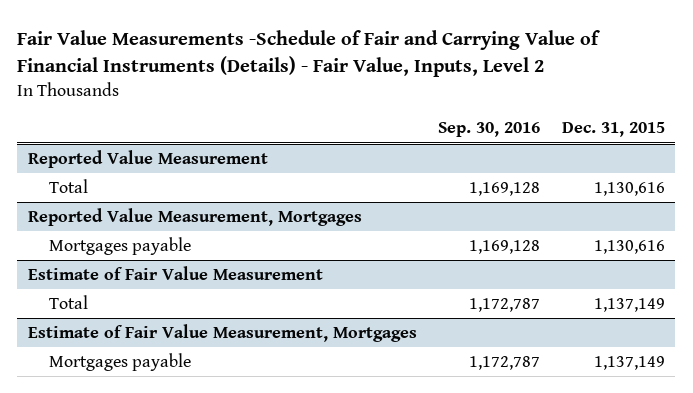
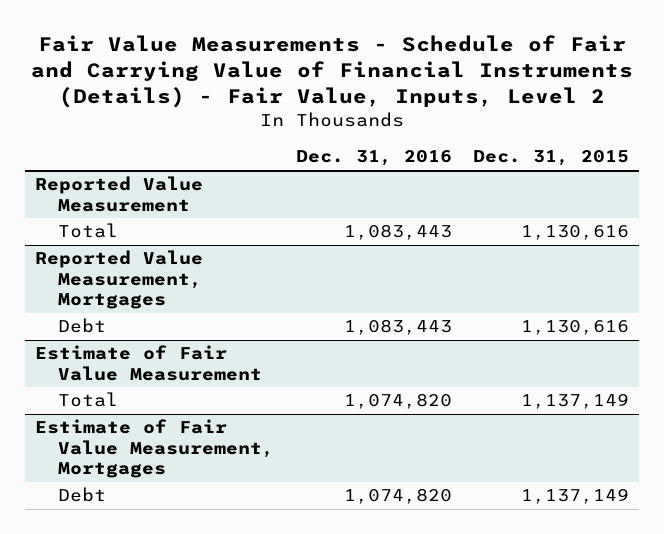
[17,29,601,77] Fair Value Measurements -Schedule of Fair and Carrying Value of Financial Instruments (Details) - Fair Value, Inputs, Level 2 -> [30,34,633,109] Fair Value Measurements - Schedule of Fair and Carrying Value of Financial Instruments (Details) - Fair Value, Inputs, Level 2
[438,122,541,138] Sep. 30, 2016 -> none
none -> [295,150,452,167] Dec. 31, 2016
[49,237,192,256] Mortgages payable -> [58,318,107,334] Debt
[49,353,192,372] Mortgages payable -> [58,487,107,503] Debt

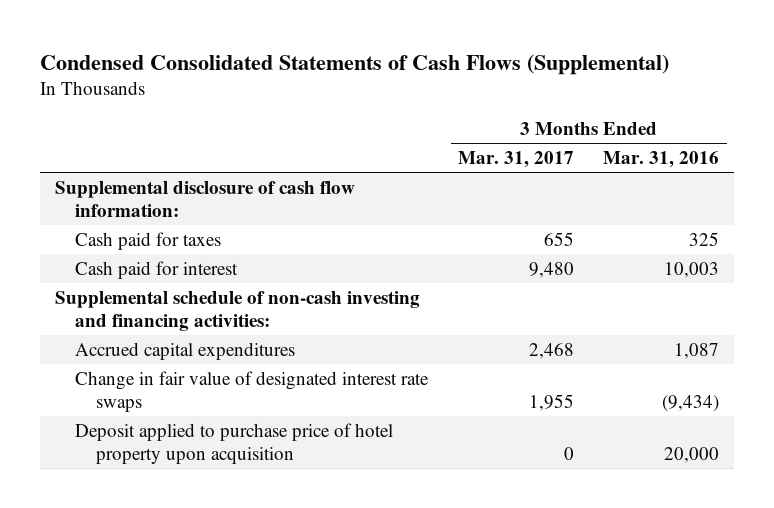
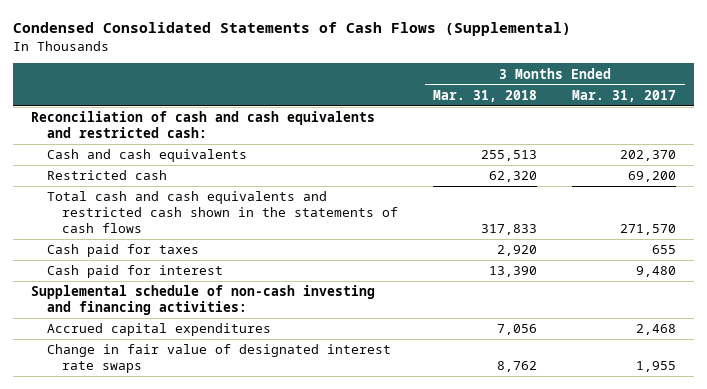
[603,150,720,168] Mar. 31, 2016 -> none
none -> [433,89,538,102] Mar. 31, 2018
[54,180,355,217] Supplemental disclosure of cash flow information: -> none
none -> [31,111,376,139] Reconciliation of cash and cash equivalents and restricted cash:
none -> [46,149,247,163] Cash and cash equivalents
none -> [46,170,167,181] Restricted cash
none -> [46,191,399,233] Total cash and cash equivalents and restricted cash shown in the statements of cash flows
[75,422,394,464] Deposit applied to purchase price of hotel property upon acquisition -> none

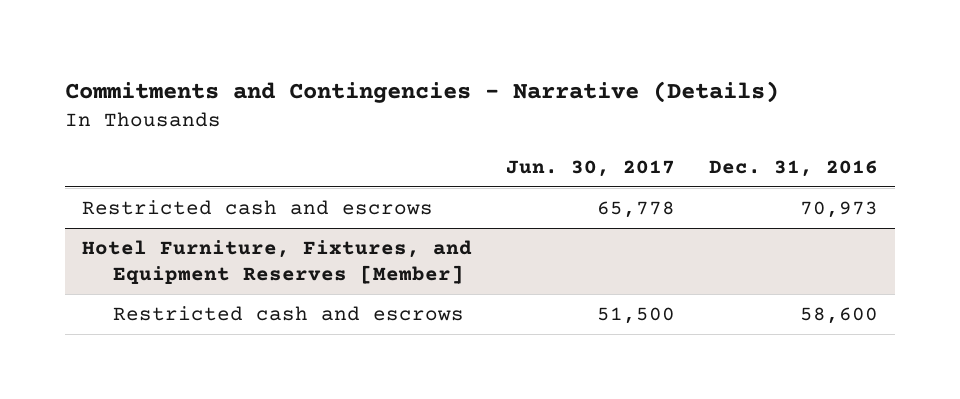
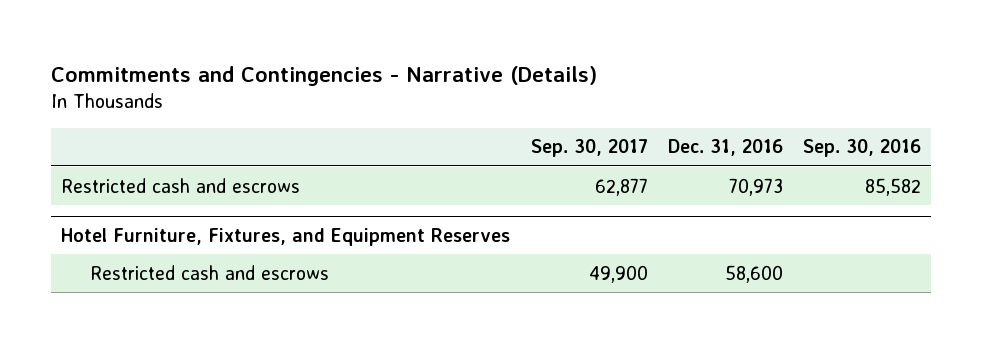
[505,159,675,177] Jun. 30, 2017 -> none
none -> [530,139,648,158] Sep. 30, 2017
none -> [803,139,922,158] Sep. 30, 2016
[81,240,472,285] Hotel Furniture, Fixtures, and Equipment Reserves [Member] -> [61,228,511,247] Hotel Furniture, Fixtures, and Equipment Reserves

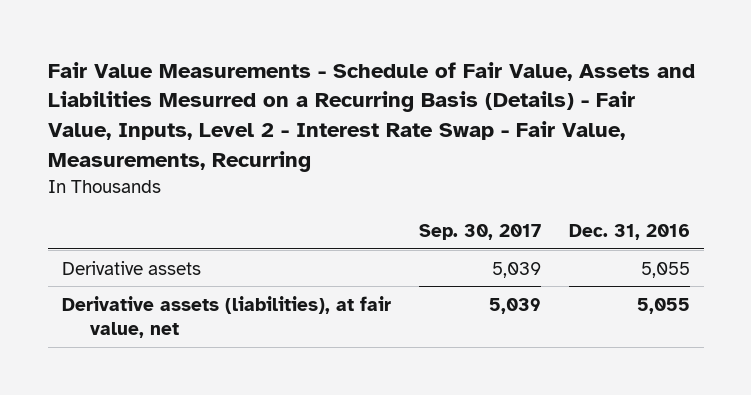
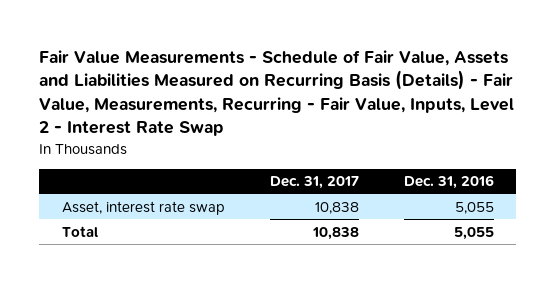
[47,61,695,173] Fair Value Measurements - Schedule of Fair Value, Assets and Liabilities Mesurred on a Recurring Basis (Details) - Fair Value, Inputs, Level 2 - Interest Rate Swap - Fair Value, Measurements, Recurring -> [39,49,515,137] Fair Value Measurements - Schedule of Fair Value, Assets and Liabilities Measured on Recurring Basis (Details) - Fair Value, Measurements, Recurring - Fair Value, Inputs, Level 2 - Interest Rate Swap
[418,224,541,241] Sep. 30, 2017 -> none
none -> [269,176,359,190] Dec. 31, 2017
[61,260,201,275] Derivative assets -> [61,200,225,215] Asset, interest rate swap
[61,295,391,339] Derivative assets (liabilities), at fair value, net -> [61,225,98,237] Total

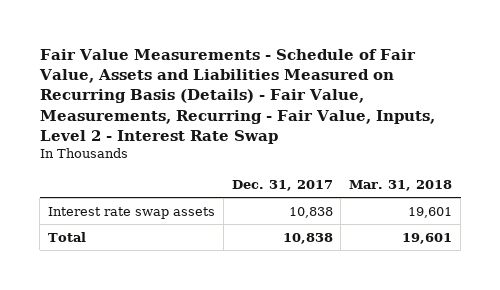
[403,175,494,190] Dec. 31, 2016 -> none
none -> [349,179,453,191] Mar. 31, 2018
[61,200,225,215] Asset, interest rate swap -> [48,206,216,219] Interest rate swap assets

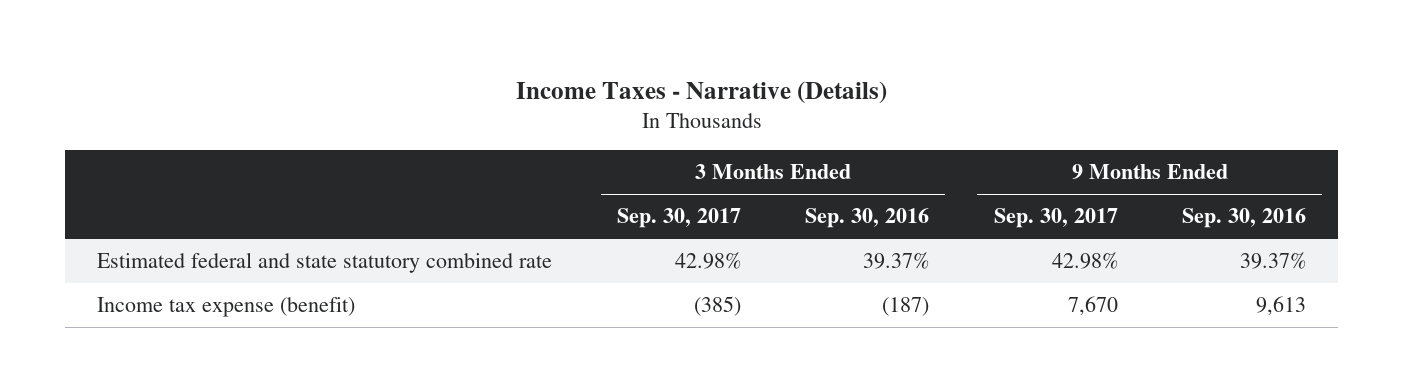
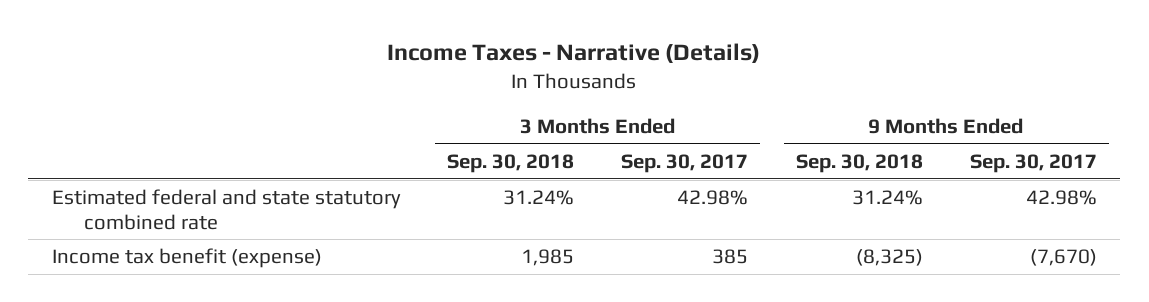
[805,208,930,229] Sep. 30, 2016 -> none
[1182,208,1307,229] Sep. 30, 2016 -> none
none -> [447,154,575,174] Sep. 30, 2018
none -> [795,154,923,174] Sep. 30, 2018
[97,297,356,318] Income tax expense (benefit) -> [52,248,323,269] Income tax benefit (expense)
[693,296,741,317] (385) -> [712,249,749,265] 385
[1067,296,1118,316] 7,670 -> [1029,249,1097,267] (7,670)

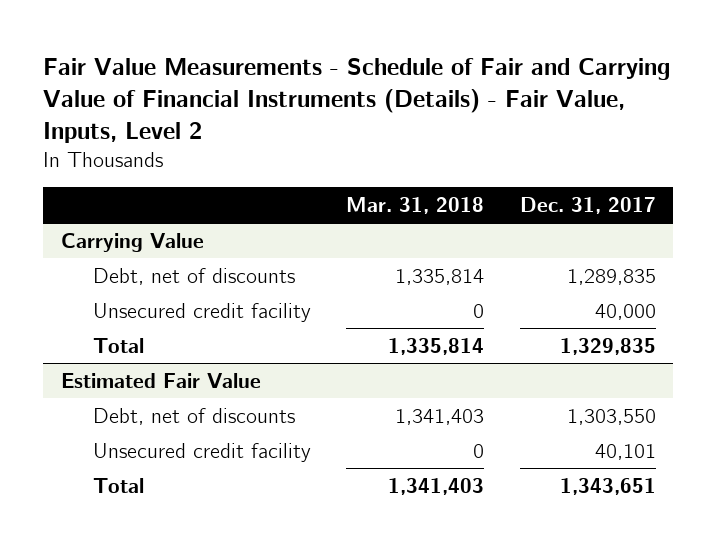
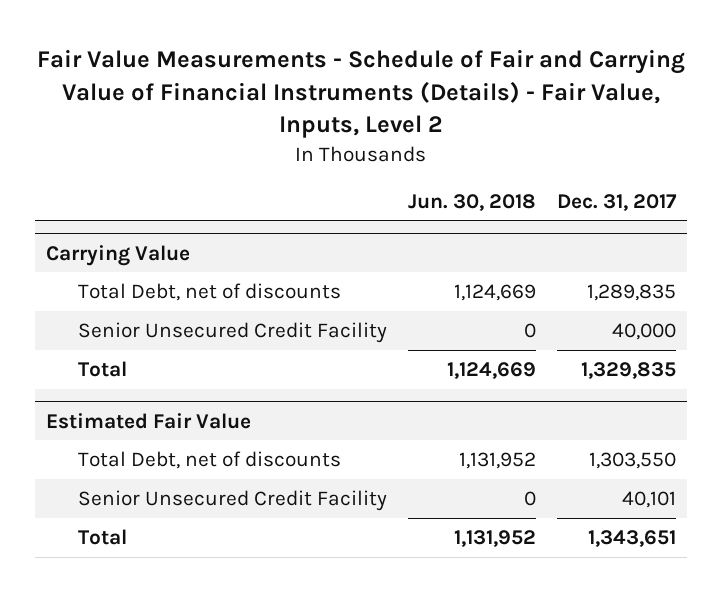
[346,196,485,214] Mar. 31, 2018 -> none
none -> [408,193,537,211] Jun. 30, 2018
[93,267,296,285] Debt, net of discounts -> [77,282,341,301] Total Debt, net of discounts
[93,302,312,322] Unsecured credit facility -> [77,321,387,343] Senior Unsecured Credit Facility
[93,407,296,425] Debt, net of discounts -> [77,450,341,469] Total Debt, net of discounts
[93,442,312,462] Unsecured credit facility -> [77,489,387,511] Senior Unsecured Credit Facility

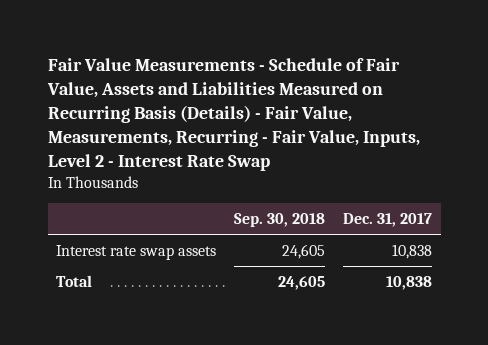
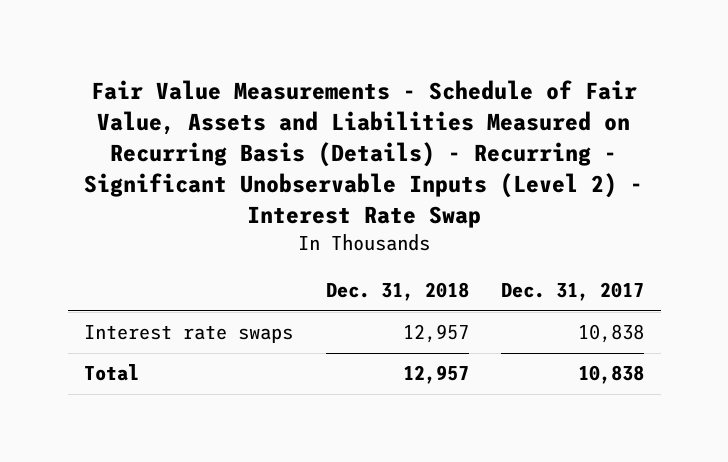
[46,58,420,171] Fair Value Measurements - Schedule of Fair Value, Assets and Liabilities Measured on Recurring Basis (Details) - Fair Value, Measurements, Recurring - Fair Value, Inputs, Level 2 - Interest Rate Swap -> [84,79,644,228] Fair Value Measurements - Schedule of Fair Value, Assets and Liabilities Measured on Recurring Basis (Details) - Recurring - Significant Unobservable Inputs (Level 2) - Interest Rate Swap
[234,212,326,227] Sep. 30, 2018 -> none
none -> [325,282,469,302] Dec. 31, 2018
[56,244,217,260] Interest rate swap assets -> [84,325,294,344] Interest rate swaps

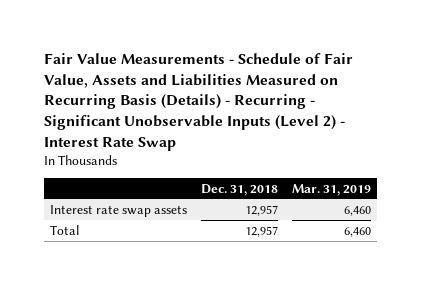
[501,282,645,302] Dec. 31, 2017 -> none
none -> [291,183,371,196] Mar. 31, 2019
[84,325,294,344] Interest rate swaps -> [50,204,188,217] Interest rate swap assets

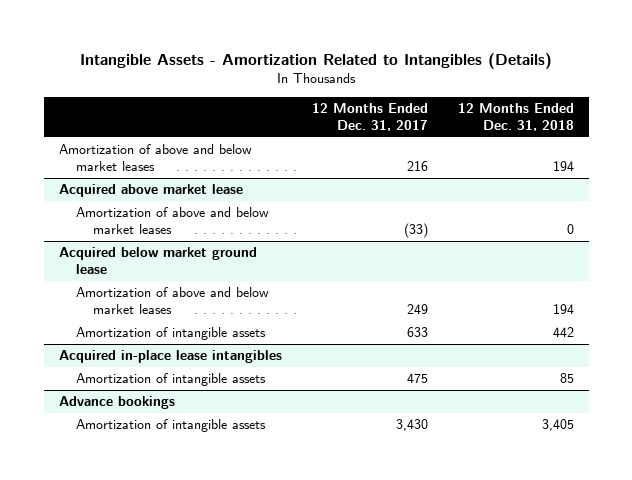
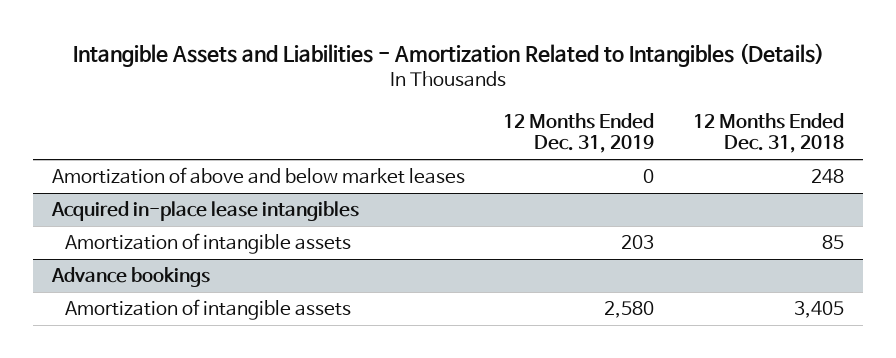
[80,52,553,69] Intangible Assets - Amortization Related to Intangibles (Details) -> [72,43,824,68] Intangible Assets and Liabilities - Amortization Related to Intangibles (Details)
[311,102,428,132] 12 Months Ended Dec. 31, 2017 -> none
none -> [503,112,655,153] 12 Months Ended Dec. 31, 2019
[58,184,243,198] Acquired above market lease -> none
[75,207,269,235] Amortization of above and below market leases -> none
[58,247,257,275] Acquired below market ground lease -> none
[75,287,269,315] Amortization of above and below market leases -> none
[75,327,266,341] Amortization of intangible assets -> none
[552,161,574,172] 194 -> [810,169,844,184] 248

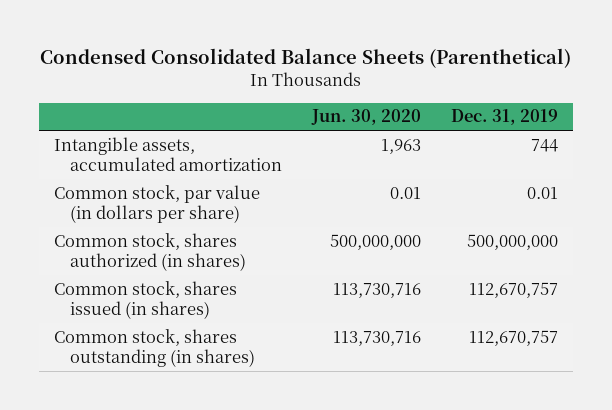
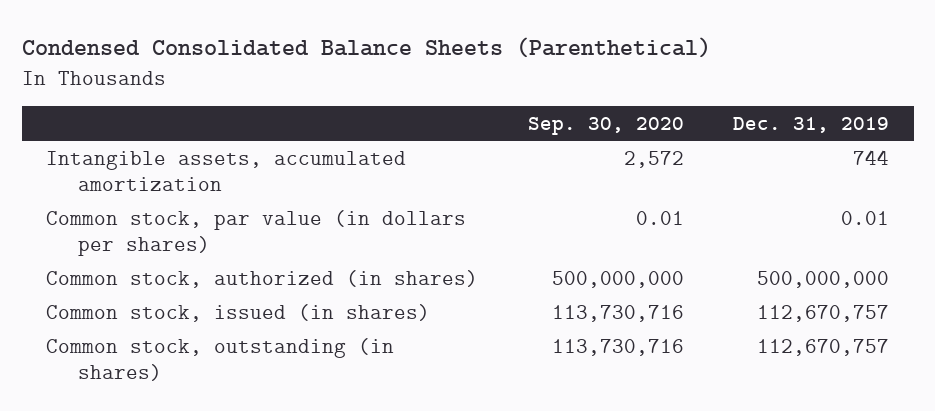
[310,109,421,126] Jun. 30, 2020 -> none
none -> [527,116,684,135] Sep. 30, 2020
[54,184,261,223] Common stock, par value (in dollars per share) -> [46,209,467,256] Common stock, par value (in dollars per shares)
[54,232,246,271] Common stock, shares authorized (in shares) -> [46,269,479,288] Common stock, authorized (in shares)
[54,280,238,319] Common stock, shares issued (in shares) -> [46,303,431,322] Common stock, issued (in shares)
[54,328,255,367] Common stock, shares outstanding (in shares) -> [46,337,395,381] Common stock, outstanding (in shares)

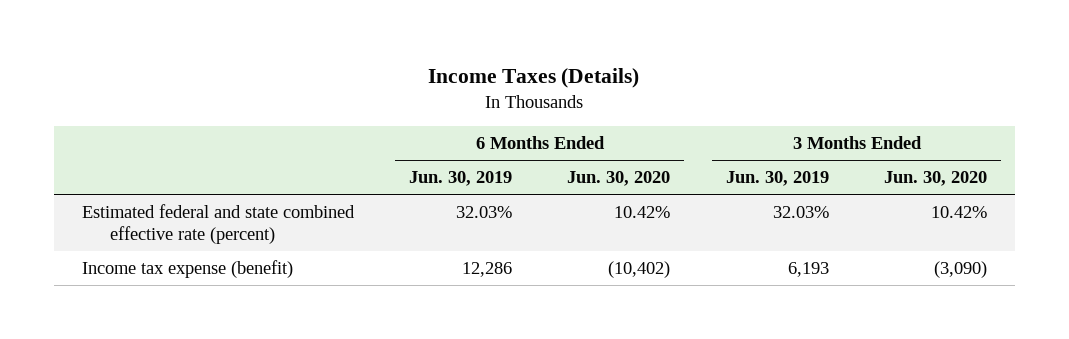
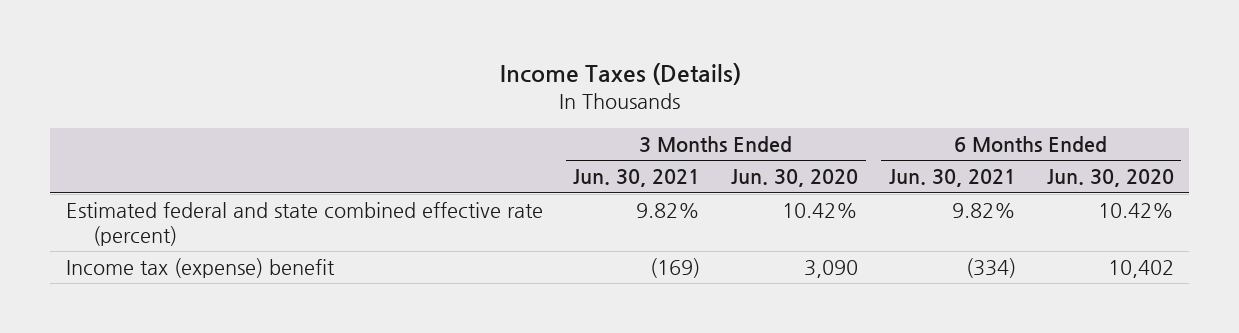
[409,171,513,187] Jun. 30, 2019 -> none
[725,171,829,187] Jun. 30, 2019 -> none
none -> [573,169,701,188] Jun. 30, 2021
none -> [888,169,1016,188] Jun. 30, 2021
[81,260,293,279] Income tax expense (benefit) -> [65,258,335,279] Income tax (expense) benefit
[608,261,671,279] (10,402) -> [1107,260,1174,279] 10,402
[934,261,988,279] (3,090) -> [804,260,859,279] 3,090

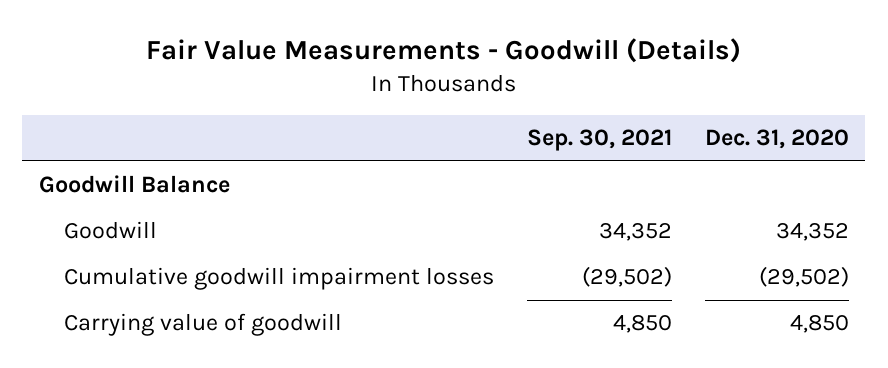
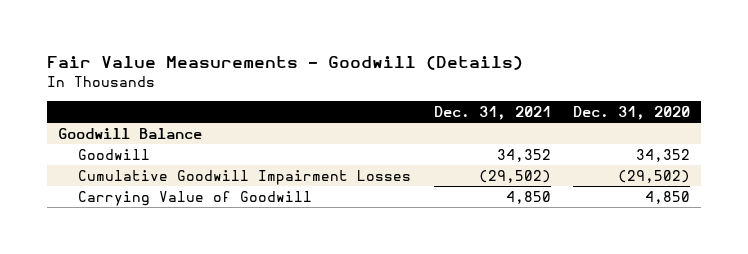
[527,129,673,152] Sep. 30, 2021 -> none
none -> [433,105,551,120] Dec. 31, 2021
[64,267,495,291] Cumulative goodwill impairment losses -> [78,169,412,185] Cumulative Goodwill Impairment Losses
[64,313,343,337] Carrying value of goodwill -> [78,190,313,206] Carrying Value of Goodwill

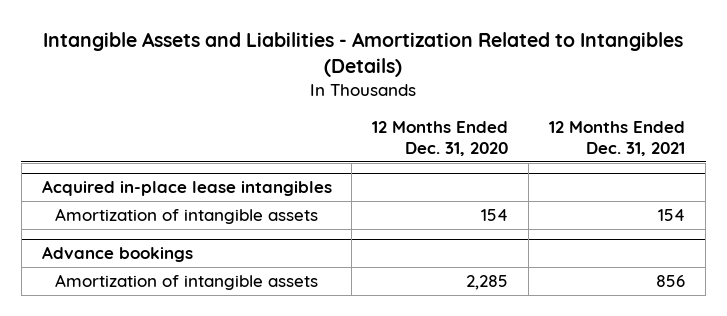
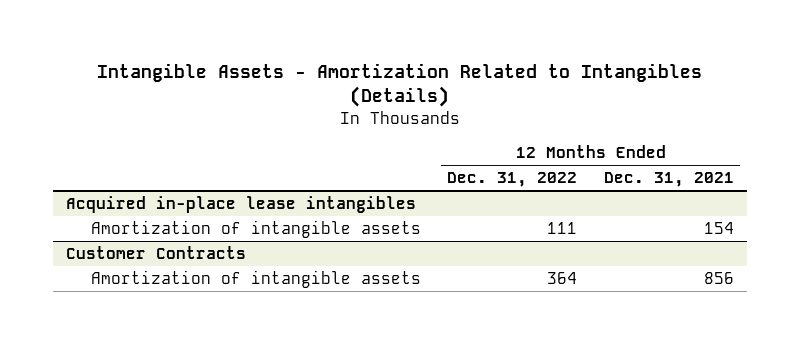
[43,32,684,78] Intangible Assets and Liabilities - Amortization Related to Intangibles (Details) -> [96,62,702,108] Intangible Assets - Amortization Related to Intangibles (Details)
[372,121,509,156] 12 Months Ended Dec. 31, 2020 -> none
none -> [447,172,578,188] Dec. 31, 2022
[41,246,193,263] Advance bookings -> [66,246,247,260] Customer Contracts

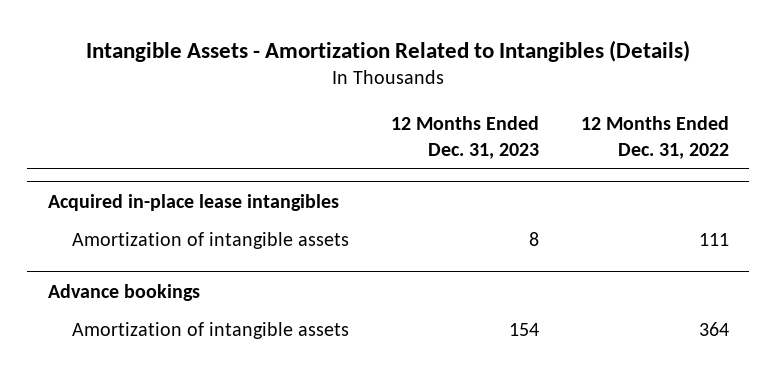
[603,172,734,188] Dec. 31, 2021 -> none
none -> [391,115,540,159] 12 Months Ended Dec. 31, 2023
[66,246,247,260] Customer Contracts -> [47,283,200,301] Advance bookings

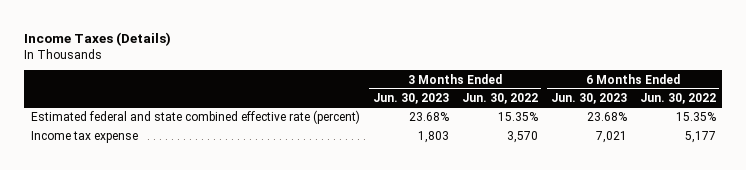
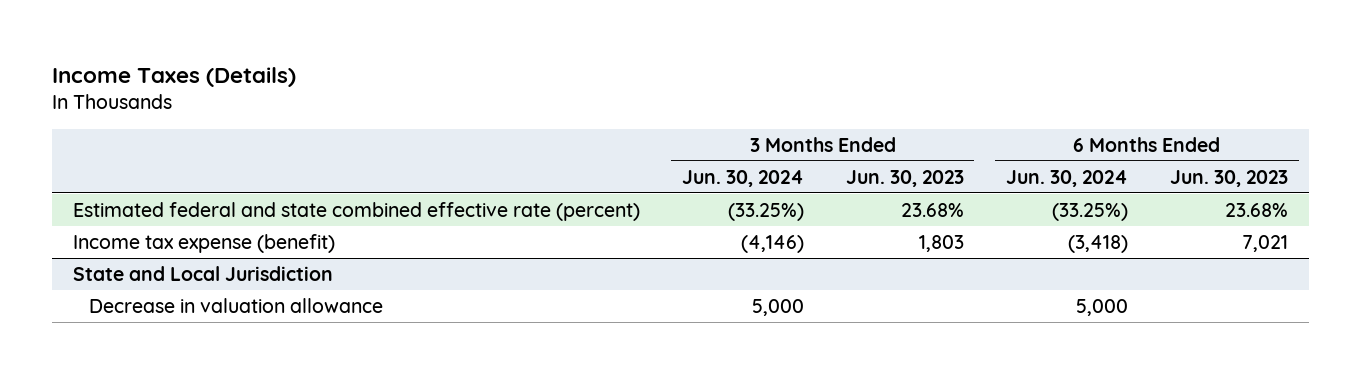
[461,93,538,105] Jun. 30, 2022 -> none
[639,93,716,105] Jun. 30, 2022 -> none
none -> [681,169,804,187] Jun. 30, 2024
none -> [1005,169,1128,187] Jun. 30, 2024
[30,131,138,144] Income tax expense -> [72,233,335,253] Income tax expense (benefit)
none -> [72,265,333,281] State and Local Jurisdiction
none -> [89,297,384,313] Decrease in valuation allowance

